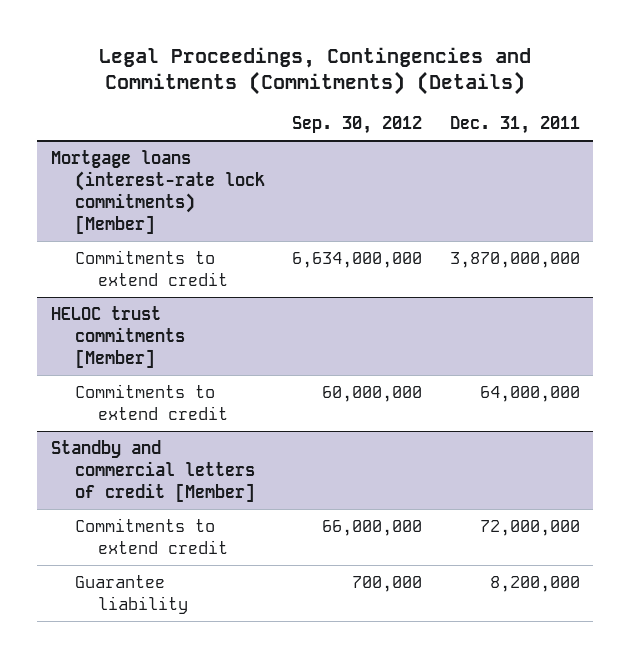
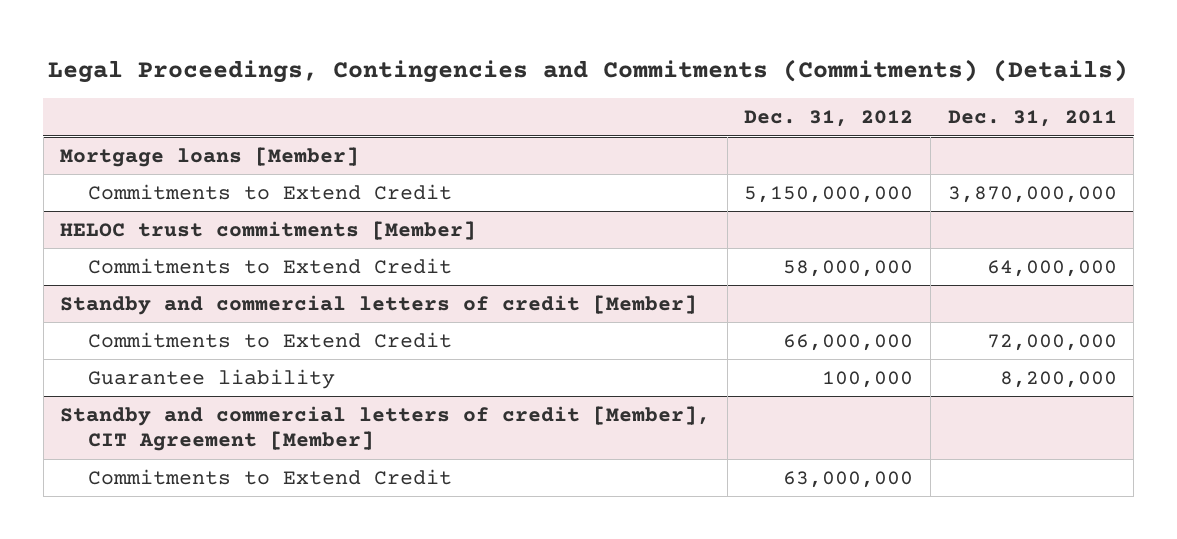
[292,116,423,135] Sep. 30, 2012 -> none
none -> [744,110,914,128] Dec. 31, 2012
[50,149,265,234] Mortgage loans (interest-rate lock commitments) [Member] -> none
none -> [60,146,360,167] Mortgage loans [Member]
[74,249,229,286] Commitments to extend credit -> [88,183,453,200] Commitments to Extend Credit
[74,383,229,420] Commitments to extend credit -> [88,257,453,274] Commitments to Extend Credit
[74,517,229,554] Commitments to extend credit -> [88,331,453,348] Commitments to Extend Credit
none -> [60,405,711,452] Standby and commercial letters of credit [Member], CIT Agreement [Member]
none -> [88,468,453,485] Commitments to Extend Credit

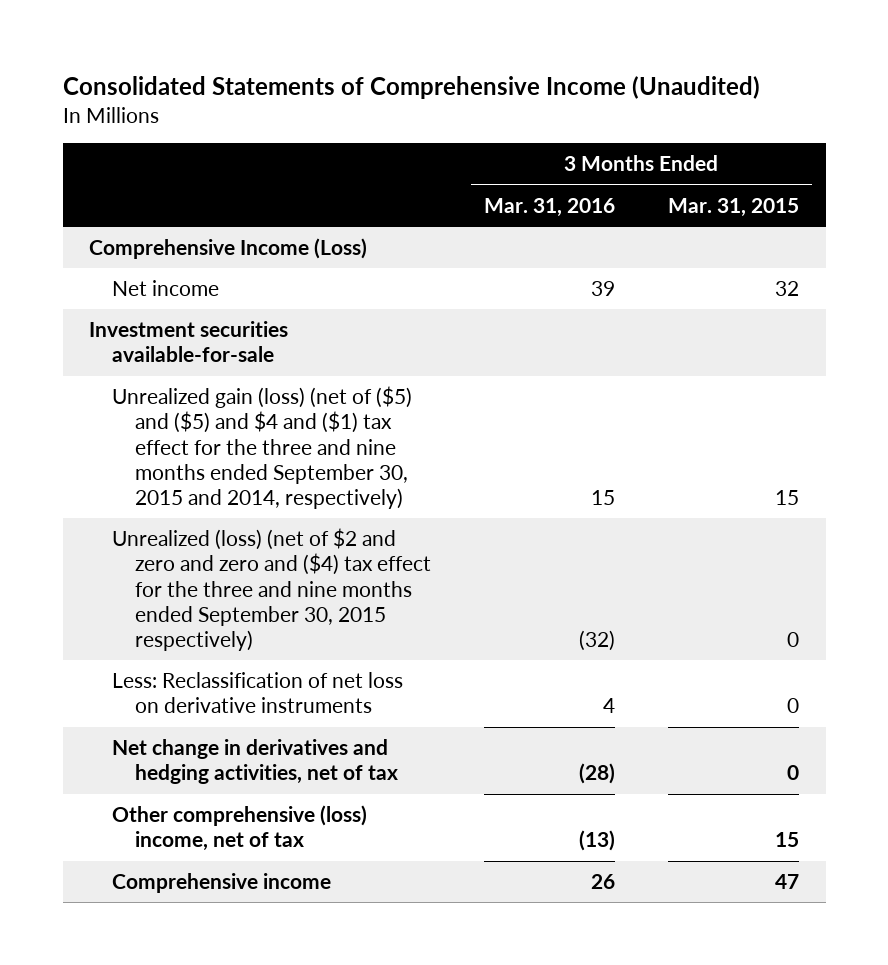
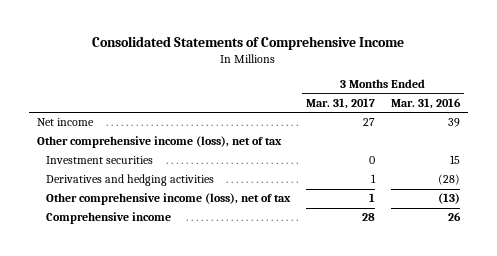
[62,75,760,99] Consolidated Statements of Comprehensive Income (Unaudited) -> [92,36,405,51] Consolidated Statements of Comprehensive Income
[668,197,800,217] Mar. 31, 2015 -> none
none -> [305,97,375,109] Mar. 31, 2017
[89,238,368,260] Comprehensive Income (Loss) -> none
[89,321,289,363] Investment securities available-for-sale -> none
[112,386,413,510] Unrealized gain (loss) (net of ($5) and ($5) and $4 and ($1) tax effect for the three and nine months ended September 30, 2015 and 2014, respectively) -> none
[112,528,431,652] Unrealized (loss) (net of $2 and zero and zero and ($4) tax effect for the three and nine months ended September 30, 2015 respectively) -> none
[112,672,404,714] Less: Reclassification of net loss on derivative instruments -> none
none -> [36,136,282,149] Other comprehensive income (loss), net of tax
none -> [45,156,153,165] Investment securities
[112,739,398,785] Net change in derivatives and hedging activities, net of tax -> [45,174,214,187] Derivatives and hedging activities
[112,805,368,852] Other comprehensive (loss) income, net of tax -> [45,193,291,206] Other comprehensive income (loss), net of tax

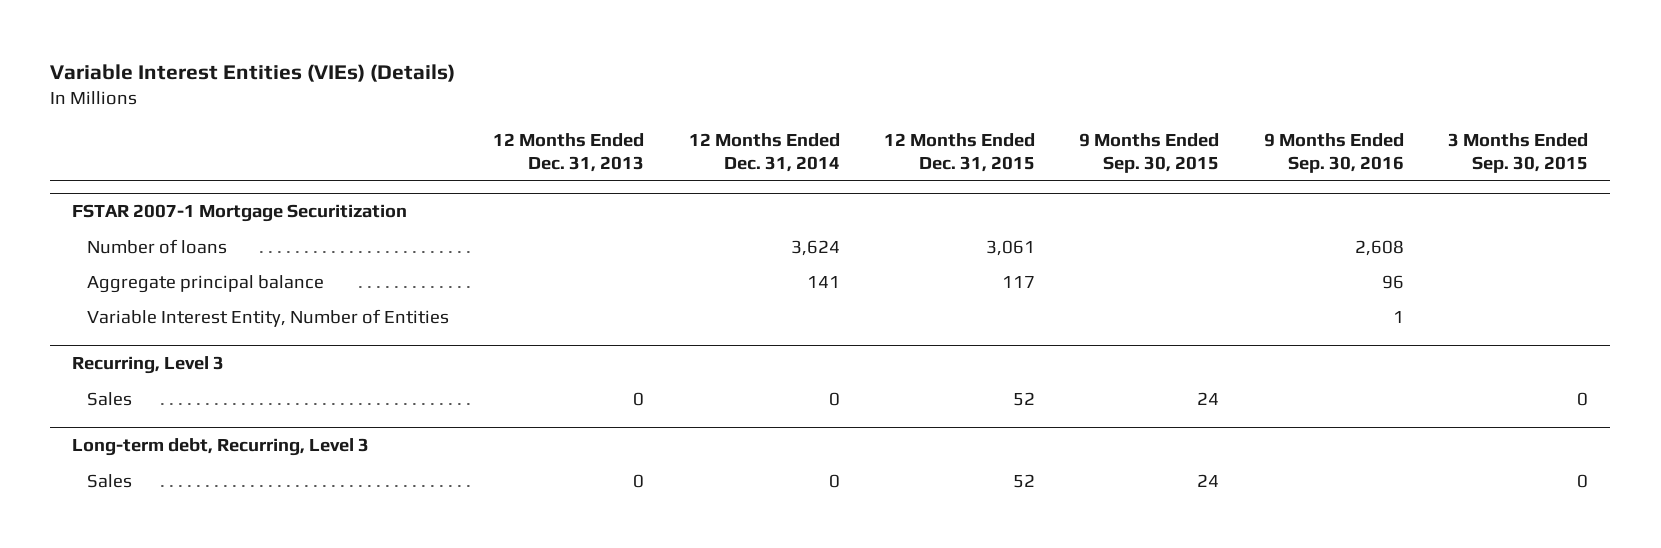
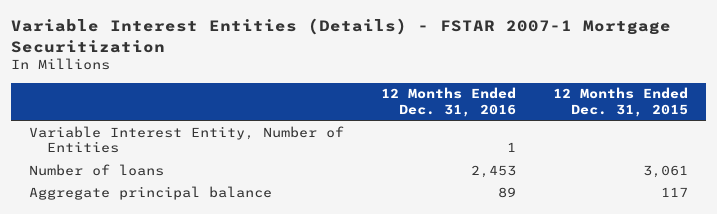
[50,63,456,82] Variable Interest Entities (VIEs) (Details) -> [10,18,671,53] Variable Interest Entities (Details) - FSTAR 2007-1 Mortgage Securitization
[493,133,645,172] 12 Months Ended Dec. 31, 2013 -> none
[688,133,840,172] 12 Months Ended Dec. 31, 2014 -> none
[1079,133,1220,173] 9 Months Ended Sep. 30, 2015 -> none
[1263,133,1404,173] 9 Months Ended Sep. 30, 2016 -> none
[1448,133,1589,173] 3 Months Ended Sep. 30, 2015 -> none
none -> [380,87,516,117] 12 Months Ended Dec. 31, 2016
[72,204,408,223] FSTAR 2007-1 Mortgage Securitization -> none
none -> [29,125,345,154] Variable Interest Entity, Number of Entities
[86,308,449,327] Variable Interest Entity, Number of Entities -> none
[72,356,225,375] Recurring, Level 3 -> none
[86,391,132,406] Sales -> none
[72,438,370,457] Long-term debt, Recurring, Level 3 -> none
[86,473,132,488] Sales -> none

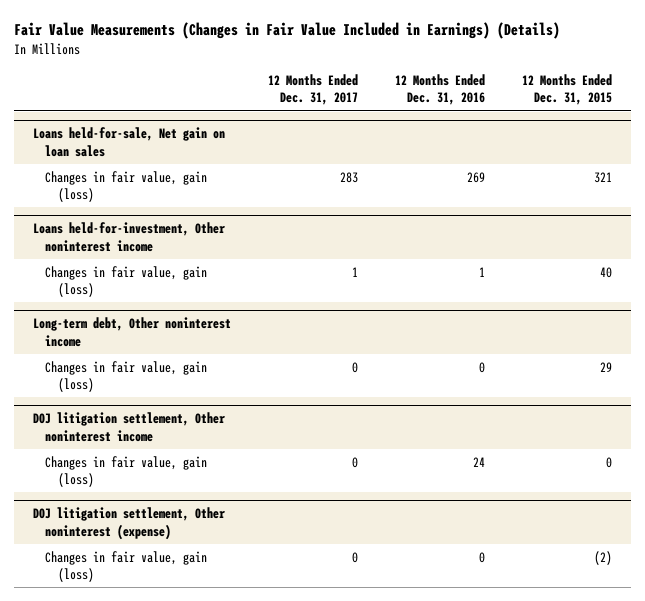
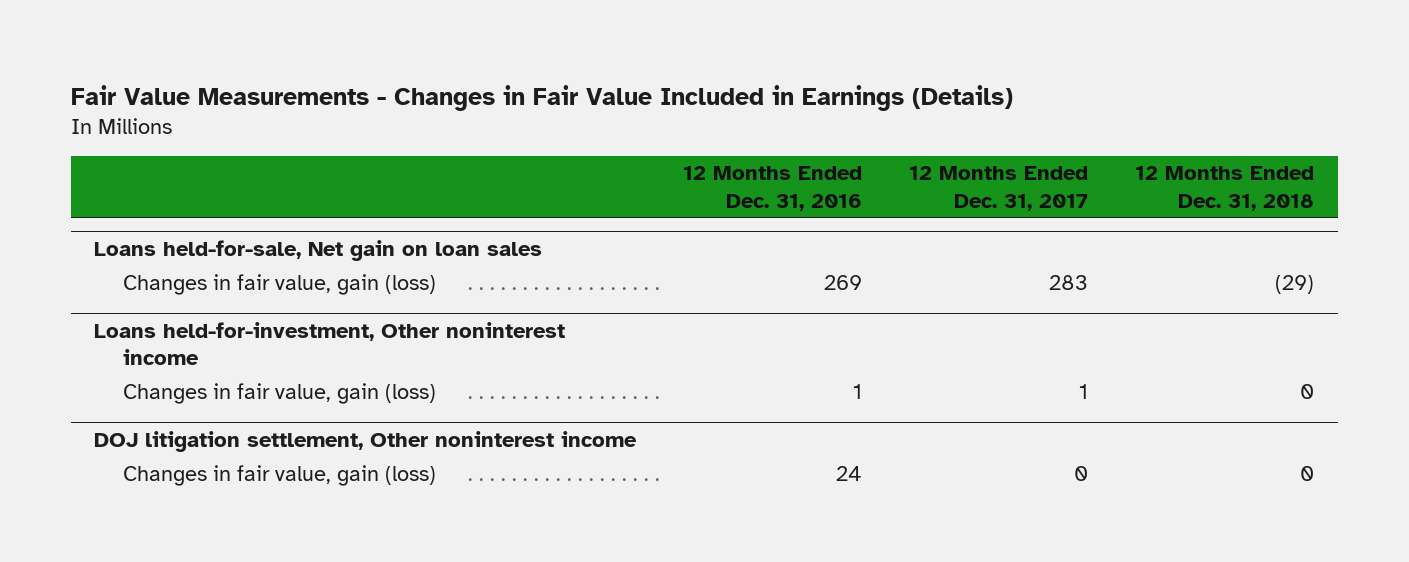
[14,22,561,40] Fair Value Measurements (Changes in Fair Value Included in Earnings) (Details) -> [70,84,1013,111] Fair Value Measurements - Changes in Fair Value Included in Earnings (Details)
[522,74,613,106] 12 Months Ended Dec. 31, 2015 -> none
none -> [1135,166,1315,211] 12 Months Ended Dec. 31, 2018
[32,317,231,347] Long-term debt, Other noninterest income -> none
[45,360,208,392] Changes in fair value, gain (loss) -> none
[32,507,225,540] DOJ litigation settlement, Other noninterest (expense) -> none
[45,550,208,582] Changes in fair value, gain (loss) -> none

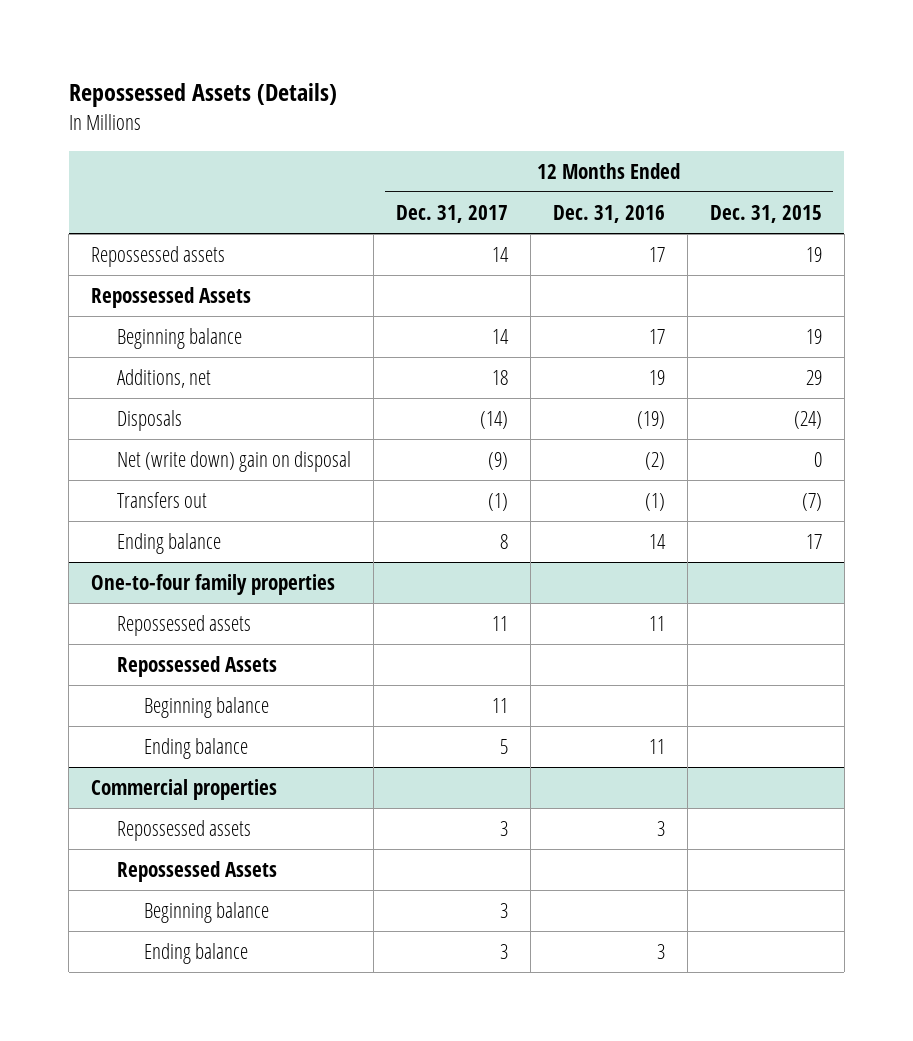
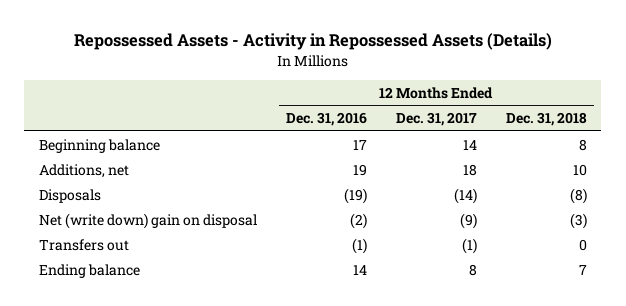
[68,83,337,108] Repossessed Assets (Details) -> [73,33,552,51] Repossessed Assets - Activity in Repossessed Assets (Details)
[709,205,822,224] Dec. 31, 2015 -> none
none -> [505,111,587,126] Dec. 31, 2018
[91,246,226,268] Repossessed assets -> none
[91,287,252,309] Repossessed Assets -> none
[91,574,336,596] One-to-four family properties -> none
[117,615,252,637] Repossessed assets -> none
[117,656,278,678] Repossessed Assets -> none
[143,697,269,719] Beginning balance -> none
[143,738,248,760] Ending balance -> none
[91,779,278,801] Commercial properties -> none
[117,820,252,842] Repossessed assets -> none
[117,861,278,883] Repossessed Assets -> none
[143,902,269,924] Beginning balance -> none
[143,943,248,965] Ending balance -> none

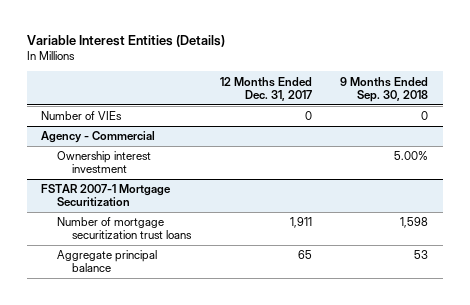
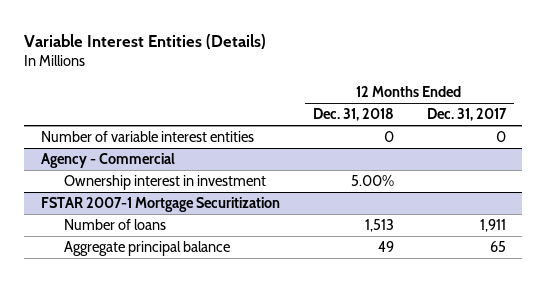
[340,76,429,102] 9 Months Ended Sep. 30, 2018 -> none
none -> [312,108,394,122] Dec. 31, 2018
[41,111,123,121] Number of VIEs -> [40,131,254,143] Number of variable interest entities
[56,151,151,174] Ownership interest investment -> [63,175,266,191] Ownership interest in investment
[56,217,192,240] Number of mortgage securitization trust loans -> [63,219,166,231] Number of loans

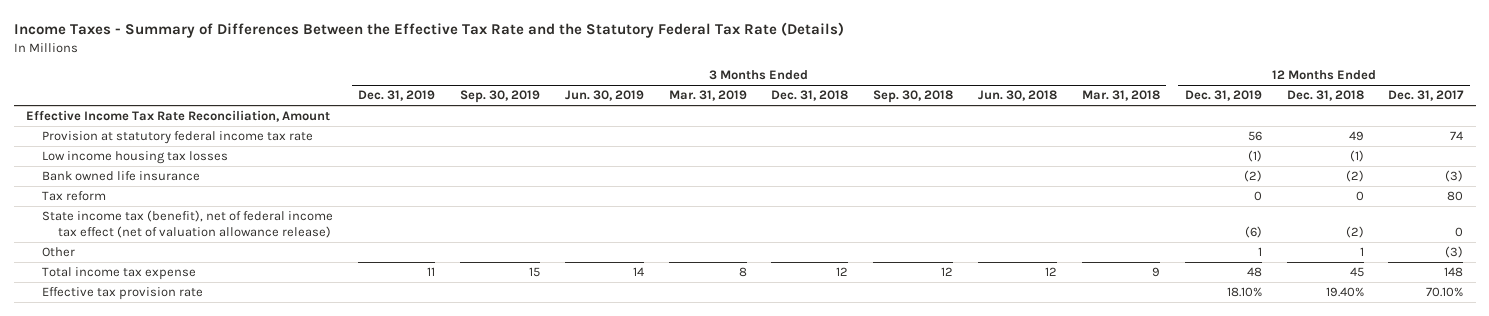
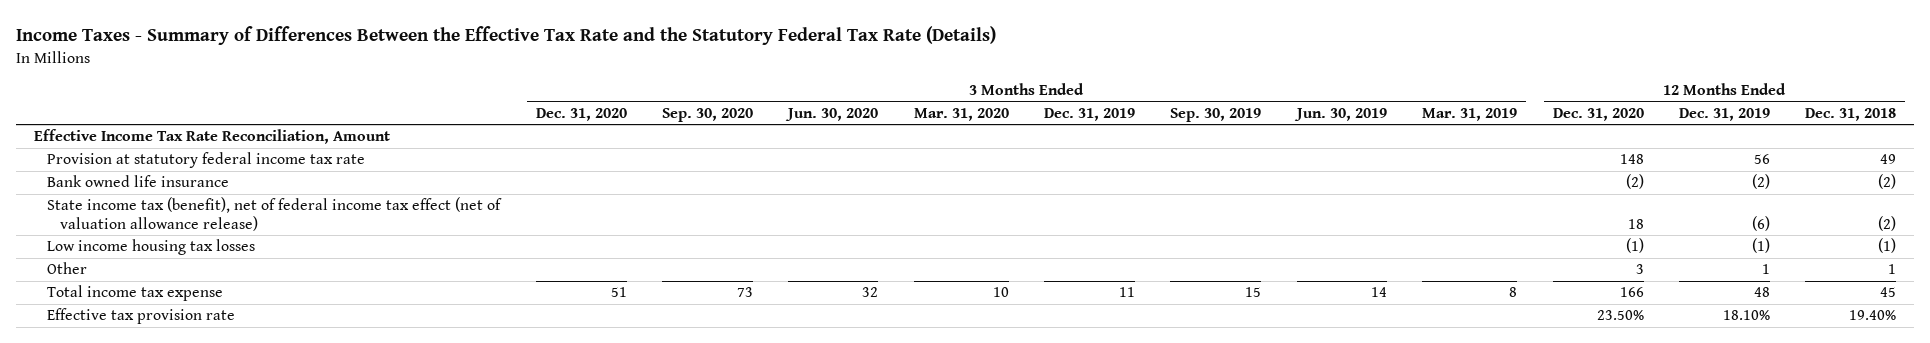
[771,90,849,102] Dec. 31, 2018 -> none
[873,90,954,104] Sep. 30, 2018 -> none
[978,90,1058,102] Jun. 30, 2018 -> none
[1081,90,1160,102] Mar. 31, 2018 -> none
[1388,90,1465,102] Dec. 31, 2017 -> none
none -> [535,107,627,121] Dec. 31, 2020
none -> [661,107,753,122] Sep. 30, 2020
none -> [785,107,879,121] Jun. 30, 2020
none -> [913,107,1009,121] Mar. 31, 2020
none -> [1552,107,1644,121] Dec. 31, 2020
[42,191,107,202] Tax reform -> none
[42,151,229,165] Low income housing tax losses -> [47,239,256,256] Low income housing tax losses

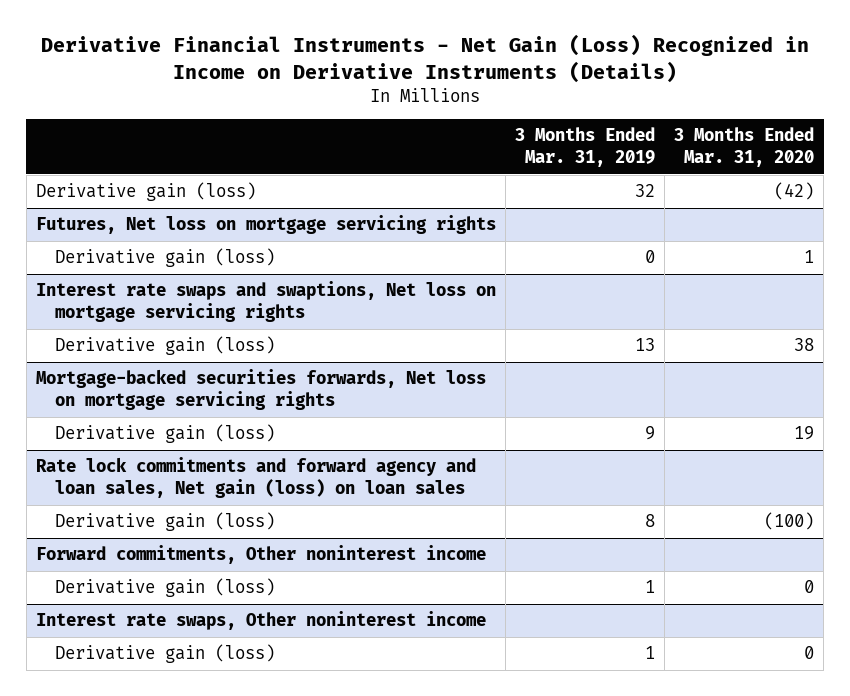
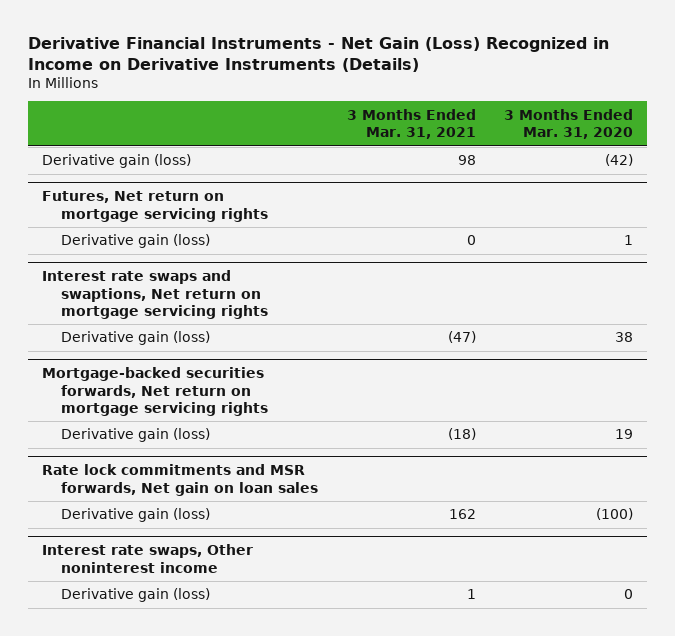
[514,127,655,168] 3 Months Ended Mar. 31, 2019 -> none
none -> [346,108,476,140] 3 Months Ended Mar. 31, 2021
[35,215,496,235] Futures, Net loss on mortgage servicing rights -> [41,191,269,222] Futures, Net return on mortgage servicing rights
[35,281,496,323] Interest rate swaps and swaptions, Net loss on mortgage servicing rights -> [41,270,269,320] Interest rate swaps and swaptions, Net return on mortgage servicing rights
[35,369,486,411] Mortgage-backed securities forwards, Net loss on mortgage servicing rights -> [41,367,269,417] Mortgage-backed securities forwards, Net return on mortgage servicing rights
[35,457,476,499] Rate lock commitments and forward agency and loan sales, Net gain (loss) on loan sales -> [41,464,319,496] Rate lock commitments and MSR forwards, Net gain on loan sales
[35,545,486,565] Forward commitments, Other noninterest income -> none
[55,578,276,598] Derivative gain (loss) -> none

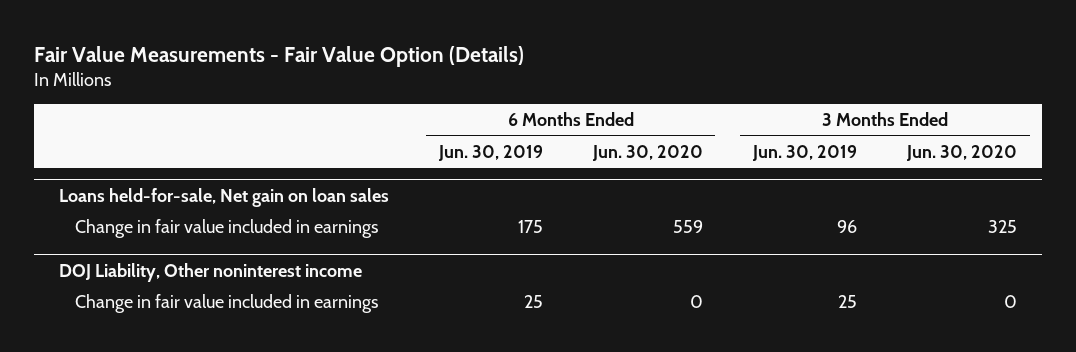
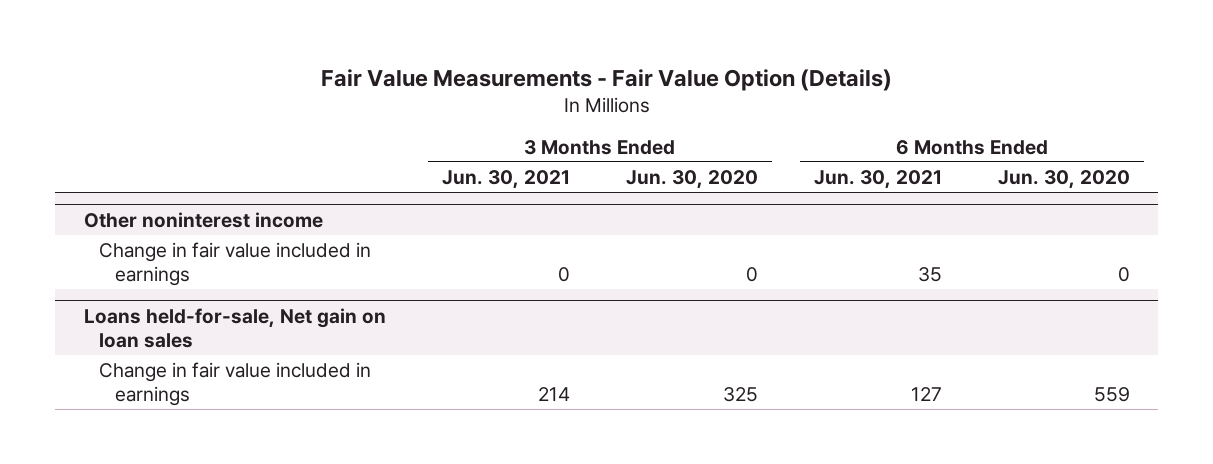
[437,144,543,161] Jun. 30, 2019 -> none
[751,144,857,161] Jun. 30, 2019 -> none
none -> [441,170,570,190] Jun. 30, 2021
none -> [813,170,942,190] Jun. 30, 2021
none -> [83,211,323,228] Other noninterest income
none -> [99,242,372,286] Change in fair value included in earnings
[58,262,362,282] DOJ Liability, Other noninterest income -> none
[75,294,379,314] Change in fair value included in earnings -> none

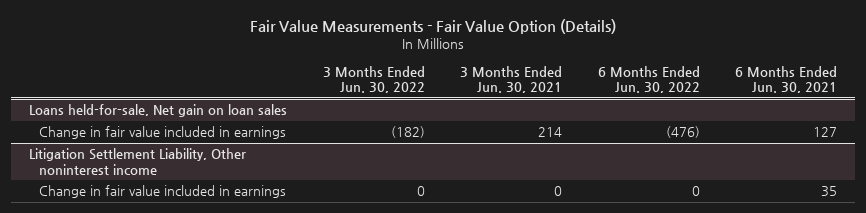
[625,170,758,190] Jun. 30, 2020 -> none
[997,170,1130,190] Jun. 30, 2020 -> none
none -> [322,66,425,94] 3 Months Ended Jun. 30, 2022
none -> [597,66,700,94] 6 Months Ended Jun. 30, 2022
[83,211,323,228] Other noninterest income -> none
[99,242,372,286] Change in fair value included in earnings -> none
none -> [29,148,247,175] Litigation Settlement Liability, Other noninterest income
none -> [38,185,286,199] Change in fair value included in earnings

